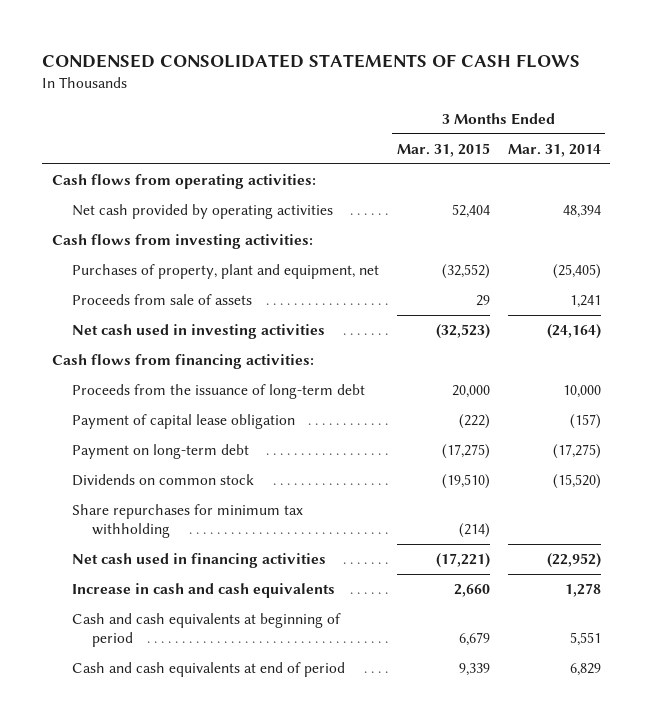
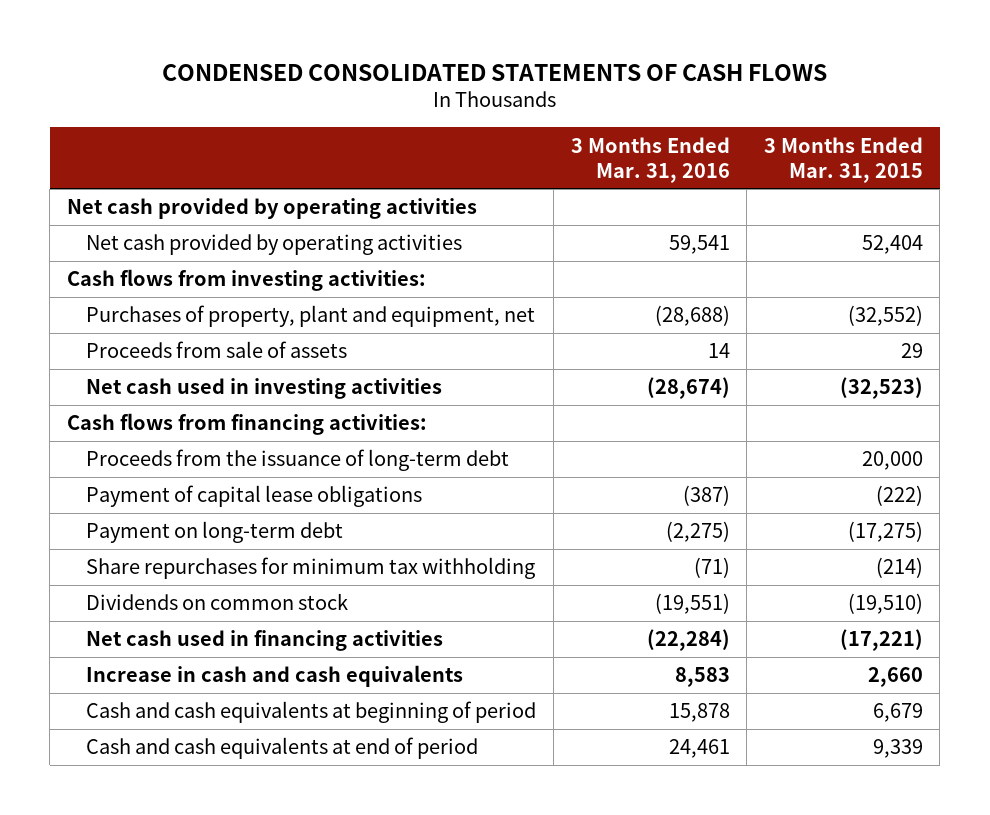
[507,143,601,157] Mar. 31, 2014 -> none
none -> [570,136,730,183] 3 Months Ended Mar. 31, 2016
[51,174,316,190] Cash flows from operating activities: -> [66,198,477,220] Net cash provided by operating activities
[71,414,295,430] Payment of capital lease obligation -> [86,485,423,508] Payment of capital lease obligations
[71,474,254,487] Dividends on common stock -> [86,593,349,611] Dividends on common stock

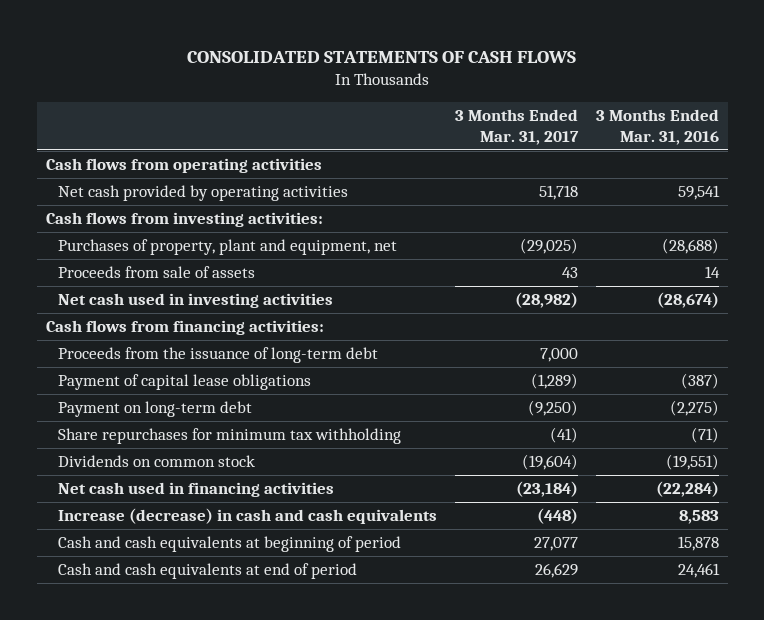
[161,63,827,81] CONDENSED CONSOLIDATED STATEMENTS OF CASH FLOWS -> [187,50,577,63] CONSOLIDATED STATEMENTS OF CASH FLOWS
[763,136,923,183] 3 Months Ended Mar. 31, 2015 -> none
none -> [454,108,579,146] 3 Months Ended Mar. 31, 2017
[66,198,477,220] Net cash provided by operating activities -> [45,157,322,173] Cash flows from operating activities
[86,665,464,688] Increase in cash and cash equivalents -> [57,507,437,524] Increase (decrease) in cash and cash equivalents

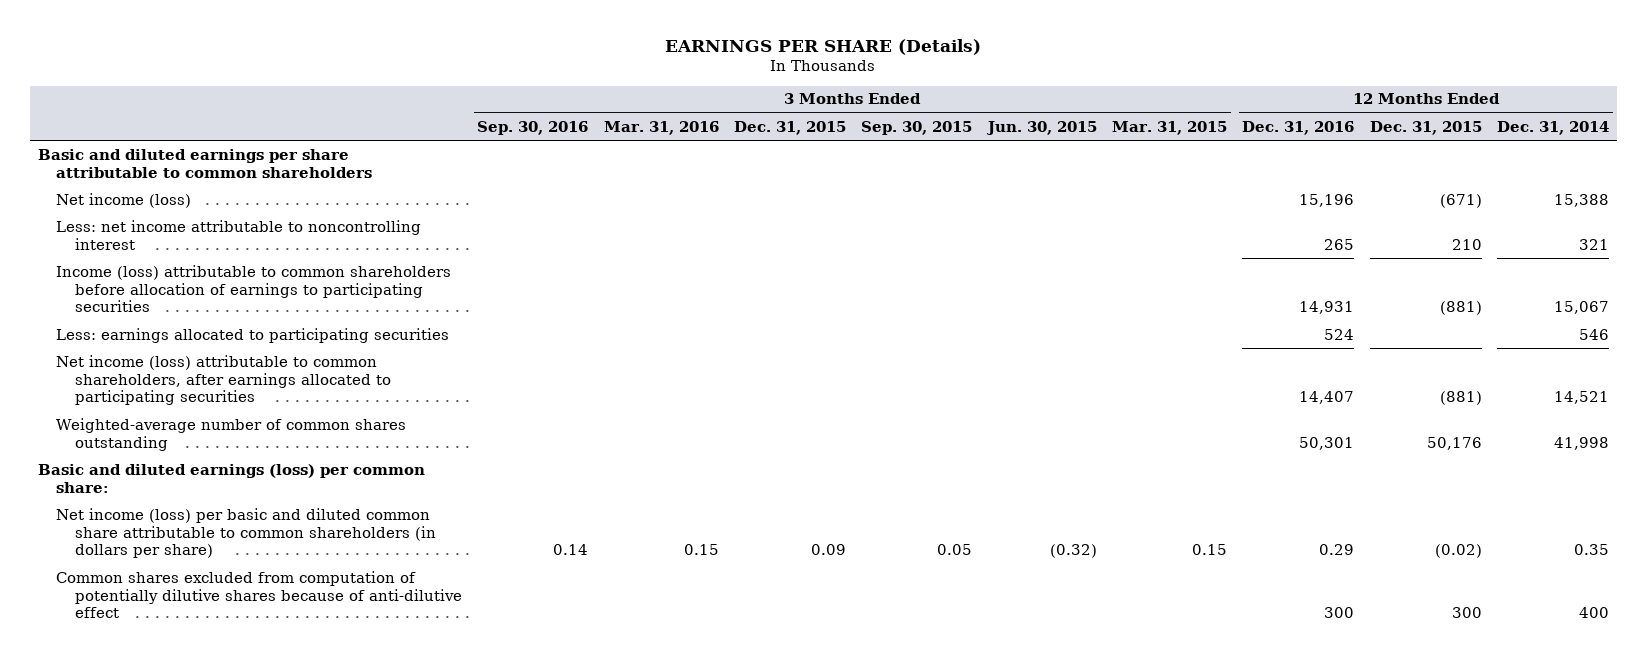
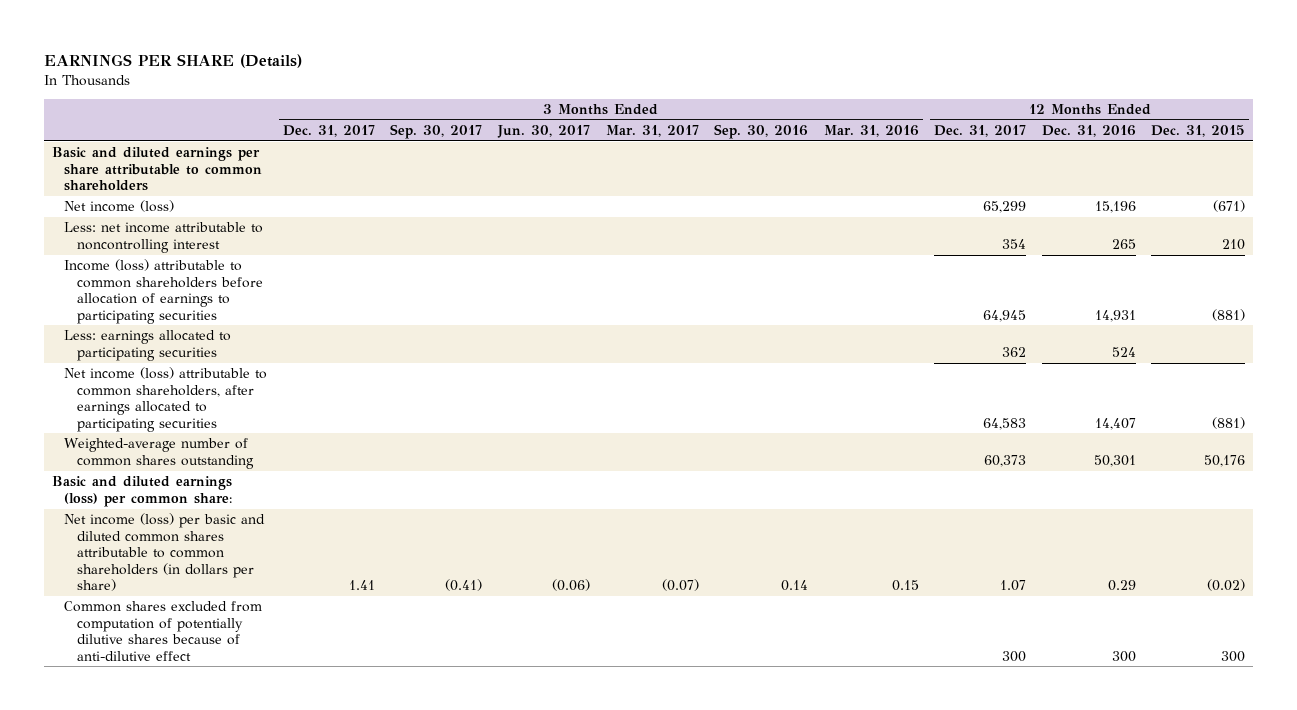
[734,120,847,135] Dec. 31, 2015 -> none
[861,120,973,135] Sep. 30, 2015 -> none
[985,120,1097,135] Jun. 30, 2015 -> none
[1112,120,1228,135] Mar. 31, 2015 -> none
[1497,120,1610,135] Dec. 31, 2014 -> none
none -> [282,125,375,138] Dec. 31, 2017
none -> [390,124,483,140] Sep. 30, 2017
none -> [496,125,590,139] Jun. 30, 2017
none -> [605,125,699,138] Mar. 31, 2017
none -> [934,125,1027,138] Dec. 31, 2017
[56,507,437,559] Net income (loss) per basic and diluted common share attributable to common shareholders (in dollars per share) -> [64,513,266,592] Net income (loss) per basic and diluted common shares attributable to common shareholders (in dollars per share)

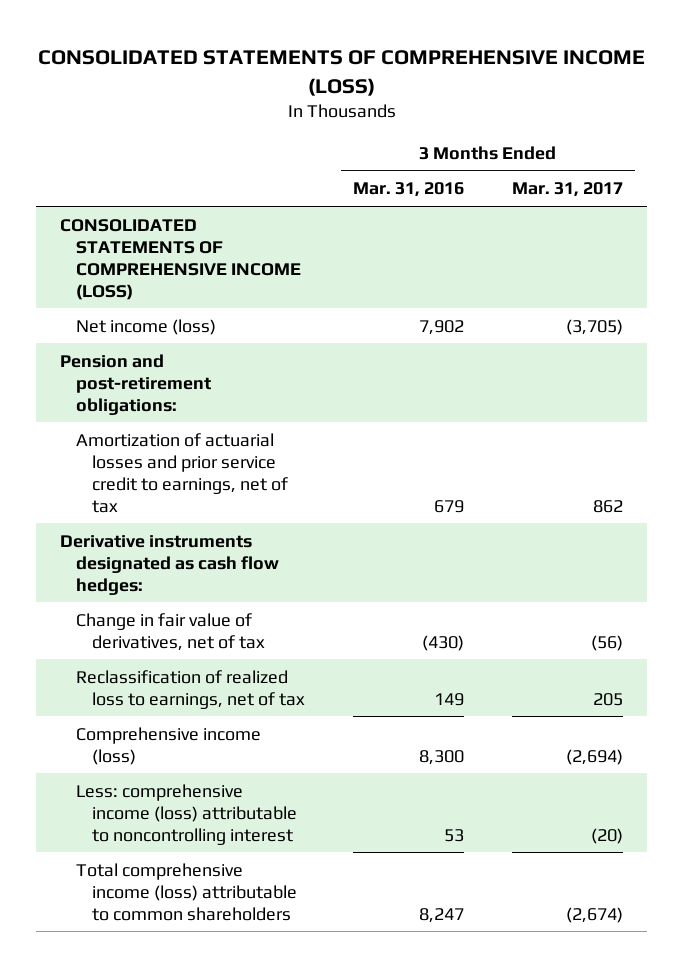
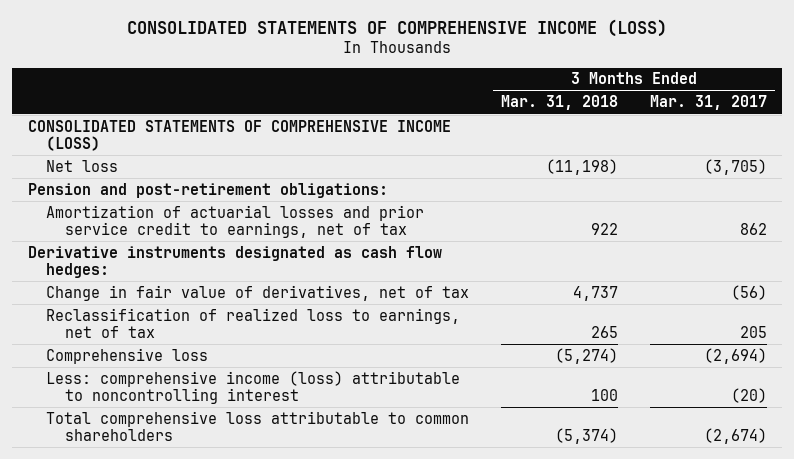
[353,182,465,198] Mar. 31, 2016 -> none
none -> [501,95,619,111] Mar. 31, 2018
[76,318,217,335] Net income (loss) -> [46,159,119,172] Net loss
[76,726,262,765] Comprehensive income (loss) -> [46,347,209,364] Comprehensive loss
[76,862,298,921] Total comprehensive income (loss) attributable to common shareholders -> [46,410,470,441] Total comprehensive loss attributable to common shareholders

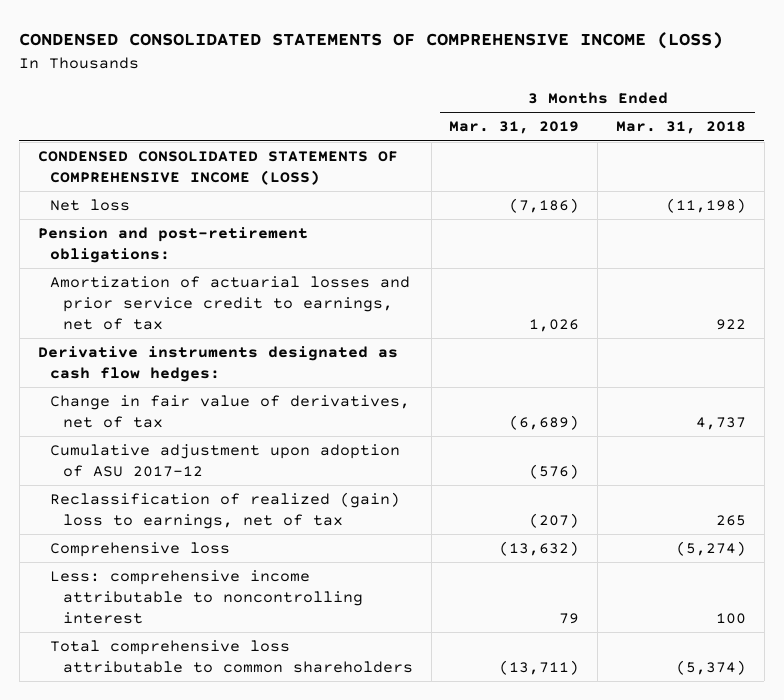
[127,18,668,37] CONSOLIDATED STATEMENTS OF COMPREHENSIVE INCOME (LOSS) -> [19,32,724,50] CONDENSED CONSOLIDATED STATEMENTS OF COMPREHENSIVE INCOME (LOSS)
[649,95,767,111] Mar. 31, 2017 -> none
none -> [449,121,580,135] Mar. 31, 2019
[27,119,451,151] CONSOLIDATED STATEMENTS OF COMPREHENSIVE INCOME (LOSS) -> [37,150,398,185] CONDENSED CONSOLIDATED STATEMENTS OF COMPREHENSIVE INCOME (LOSS)
none -> [50,443,401,477] Cumulative adjustment upon adoption of ASU 2017-12
[46,307,461,338] Reclassification of realized loss to earnings, net of tax -> [50,491,401,529] Reclassification of realized (gain) loss to earnings, net of tax
[46,370,461,404] Less: comprehensive income (loss) attributable to noncontrolling interest -> [50,569,363,624] Less: comprehensive income attributable to noncontrolling interest

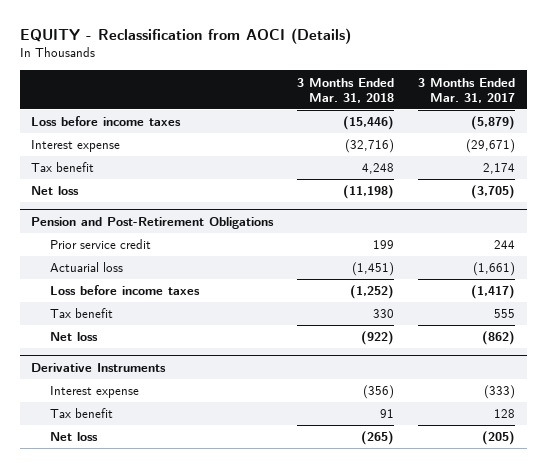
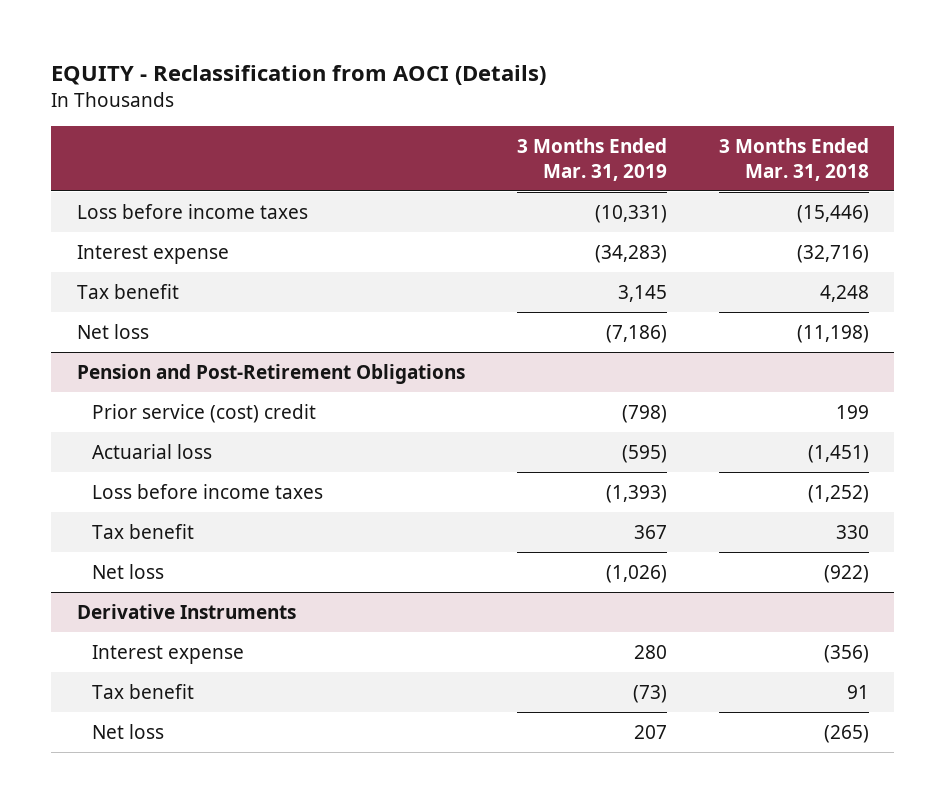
[417,77,515,103] 3 Months Ended Mar. 31, 2017 -> none
none -> [516,137,667,181] 3 Months Ended Mar. 31, 2019
[49,239,151,250] Prior service credit -> [92,403,317,423] Prior service (cost) credit

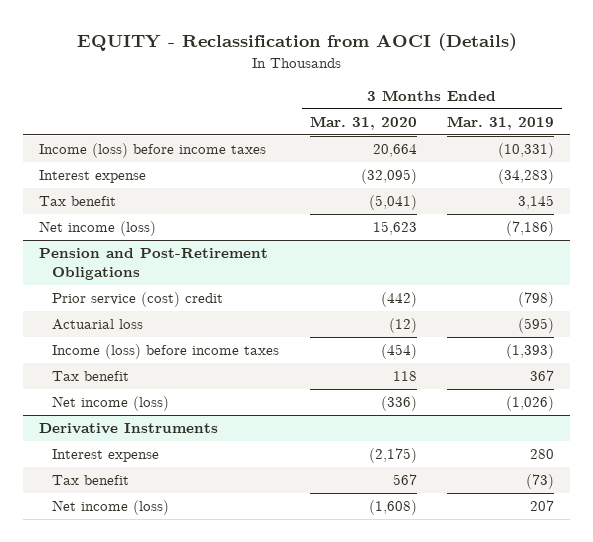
[718,137,869,181] 3 Months Ended Mar. 31, 2018 -> none
none -> [309,115,417,130] Mar. 31, 2020
[77,203,309,219] Loss before income taxes -> [38,143,266,159] Income (loss) before income taxes
[77,323,150,339] Net loss -> [38,221,156,237] Net income (loss)
[92,483,324,499] Loss before income taxes -> [52,344,280,360] Income (loss) before income taxes
[92,563,165,579] Net loss -> [52,396,170,412] Net income (loss)
[92,723,165,739] Net loss -> [52,500,170,516] Net income (loss)

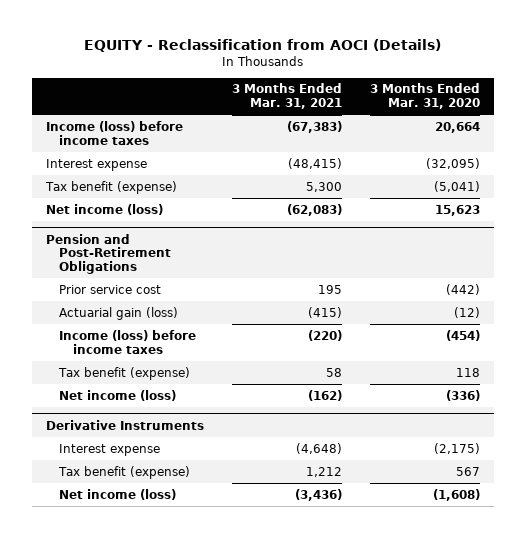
[447,115,555,130] Mar. 31, 2019 -> none
none -> [231,83,342,110] 3 Months Ended Mar. 31, 2021
[38,196,116,207] Tax benefit -> [44,180,177,194] Tax benefit (expense)
[52,292,224,308] Prior service (cost) credit -> [59,284,162,294] Prior service cost
[52,319,144,331] Actuarial loss -> [59,306,179,320] Actuarial gain (loss)
[52,371,130,382] Tax benefit -> [58,366,191,380] Tax benefit (expense)
[52,475,130,486] Tax benefit -> [58,465,191,479] Tax benefit (expense)

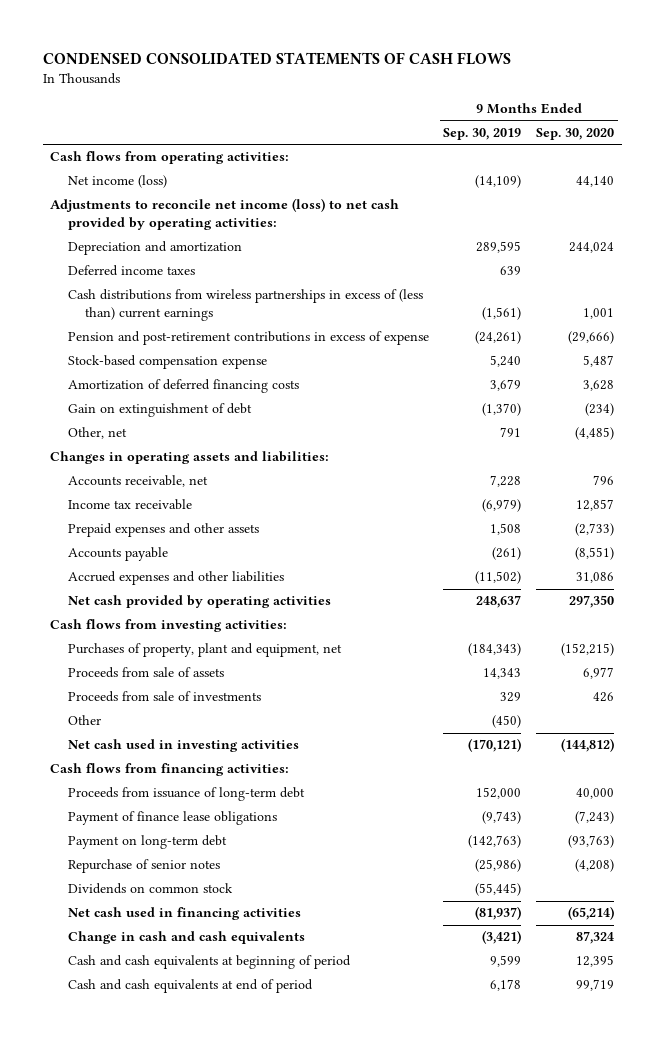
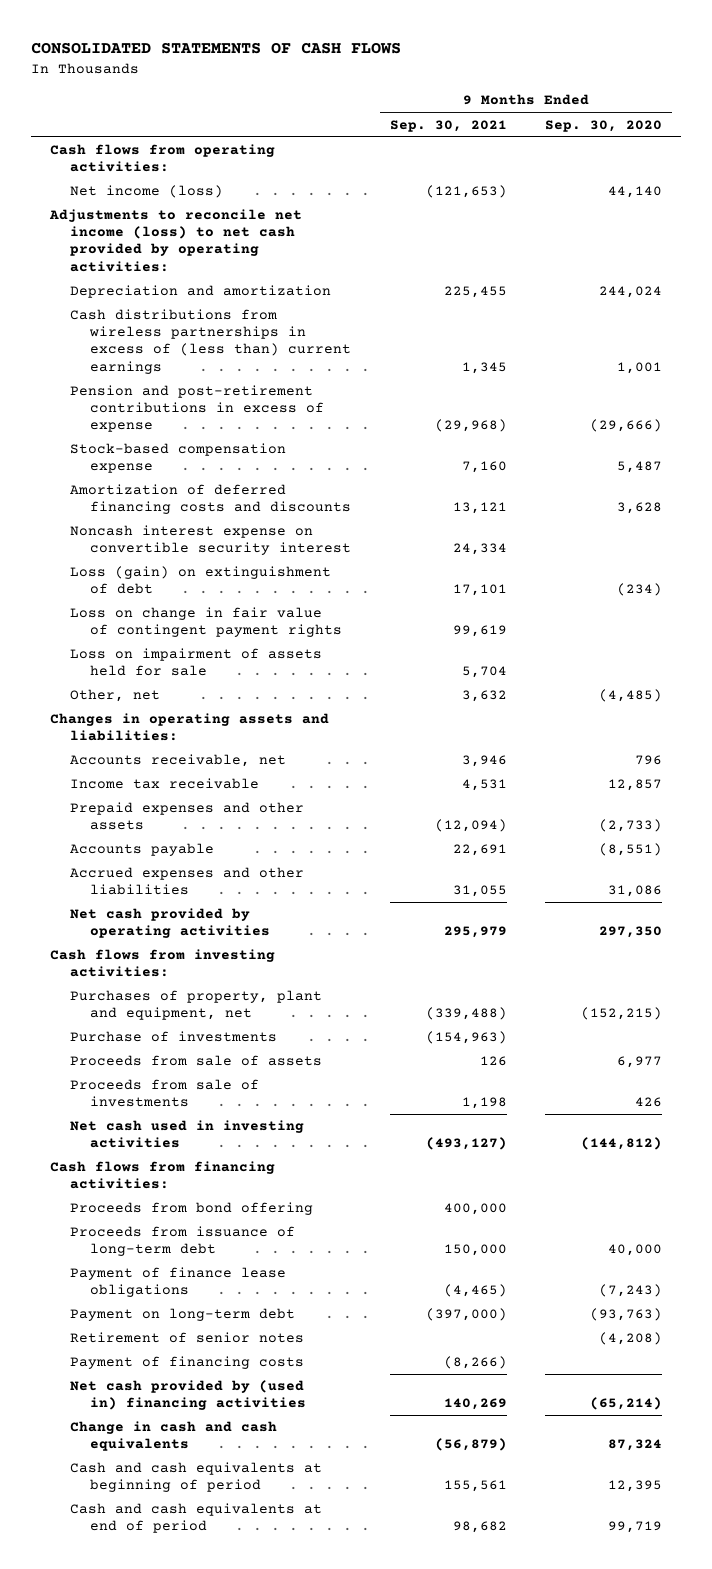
[42,52,511,66] CONDENSED CONSOLIDATED STATEMENTS OF CASH FLOWS -> [30,42,401,55] CONSOLIDATED STATEMENTS OF CASH FLOWS
[443,127,522,140] Sep. 30, 2019 -> none
none -> [389,119,507,132] Sep. 30, 2021
[67,265,195,277] Deferred income taxes -> none
[67,379,299,394] Amortization of deferred financing costs -> [70,484,352,515] Amortization of deferred financing costs and discounts
none -> [70,525,352,556] Noncash interest expense on convertible security interest
[67,403,252,418] Gain on extinguishment of debt -> [70,566,332,595] Loss (gain) on extinguishment of debt
none -> [70,607,343,638] Loss on change in fair value of contingent payment rights
none -> [70,648,323,677] Loss on impairment of assets held for sale
none -> [70,1031,278,1043] Purchase of investments
[67,715,101,726] Other -> none
none -> [70,1202,314,1216] Proceeds from bond offering
[67,883,233,895] Dividends on common stock -> none
[67,859,220,874] Repurchase of senior notes -> [70,1332,305,1344] Retirement of senior notes
none -> [70,1356,305,1370] Payment of financing costs
[67,907,301,921] Net cash used in financing activities -> [70,1380,307,1411] Net cash provided by (used in) financing activities

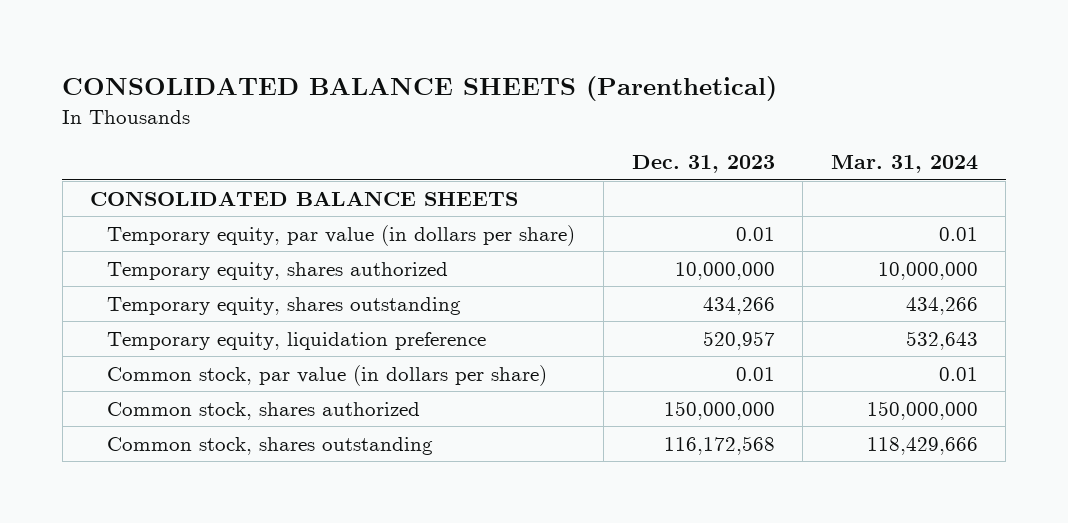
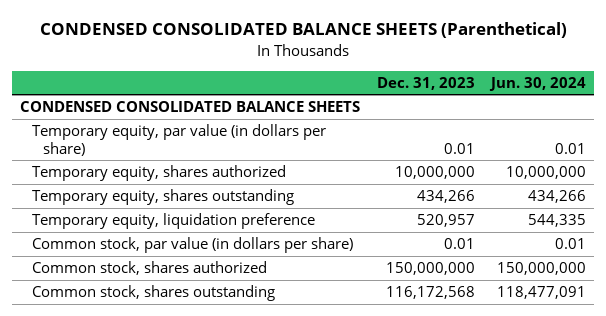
[62,75,778,101] CONSOLIDATED BALANCE SHEETS (Parenthetical) -> [40,22,568,39] CONDENSED CONSOLIDATED BALANCE SHEETS (Parenthetical)
[830,155,978,174] Mar. 31, 2024 -> none
none -> [489,76,587,91] Jun. 30, 2024
[90,190,519,206] CONSOLIDATED BALANCE SHEETS -> [20,101,361,113] CONDENSED CONSOLIDATED BALANCE SHEETS

